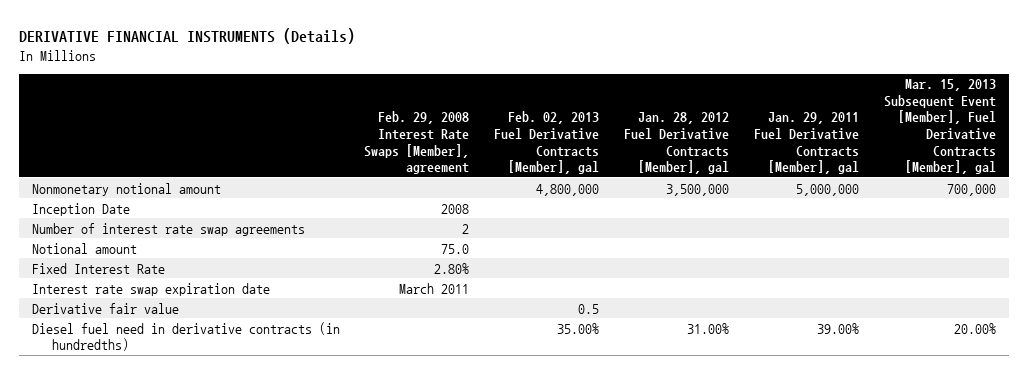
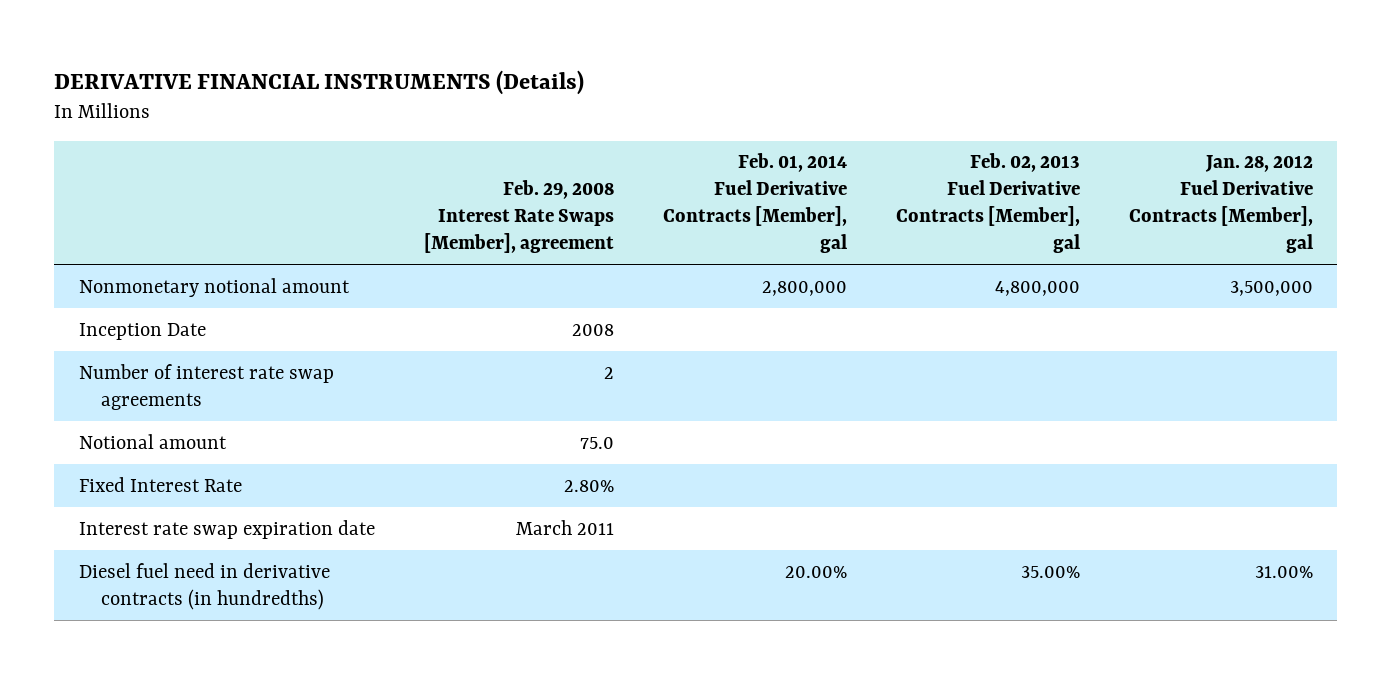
[754,112,860,175] Jan. 29, 2011 Fuel Derivative Contracts [Member], gal -> none
[884,79,997,175] Mar. 15, 2013 Subsequent Event [Member], Fuel Derivative Contracts [Member], gal -> none
none -> [662,153,847,253] Feb. 01, 2014 Fuel Derivative Contracts [Member], gal
[31,302,179,314] Derivative fair value -> none

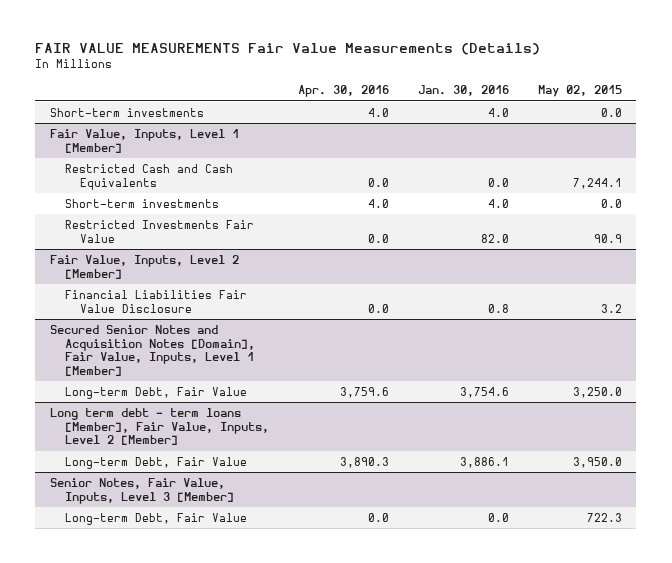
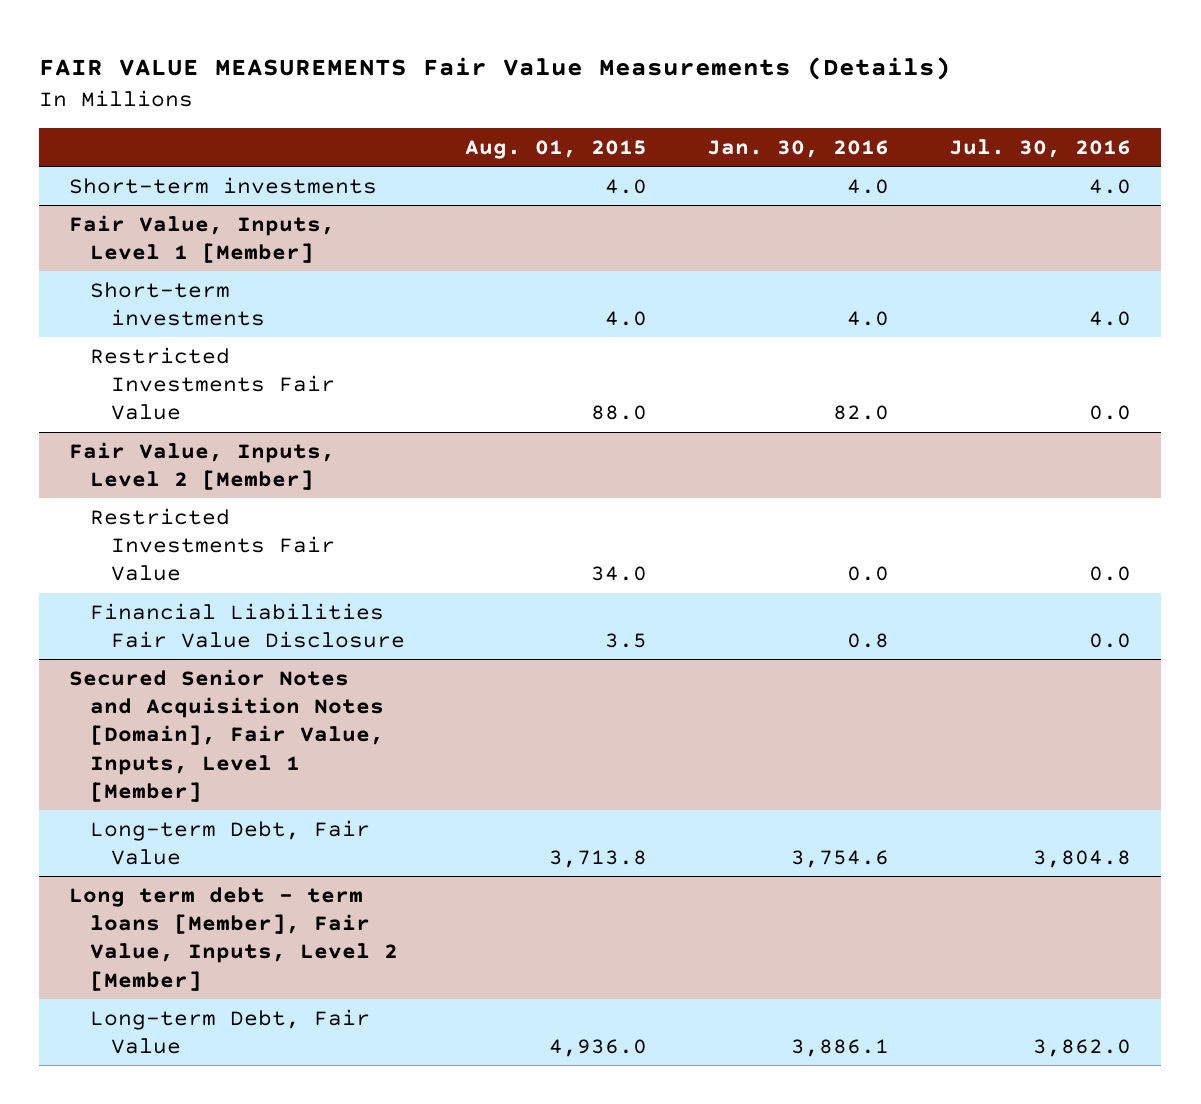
[297,85,389,98] Apr. 30, 2016 -> none
[537,85,622,98] May 02, 2015 -> none
none -> [465,140,648,160] Aug. 01, 2015
none -> [949,139,1132,159] Jul. 30, 2016
[64,163,233,190] Restricted Cash and Cash Equivalents -> none
none -> [90,507,336,582] Restricted Investments Fair Value
[49,477,234,504] Senior Notes, Fair Value, Inputs, Level 3 [Member] -> none
[64,512,247,525] Long-term Debt, Fair Value -> none

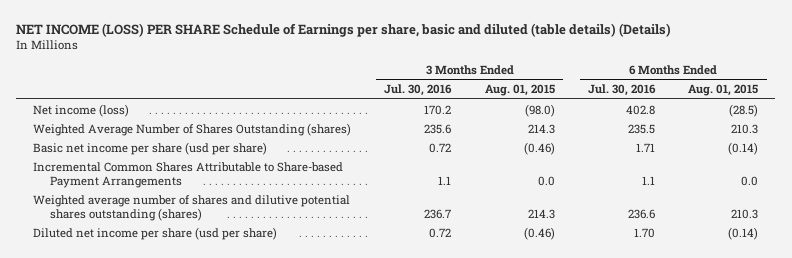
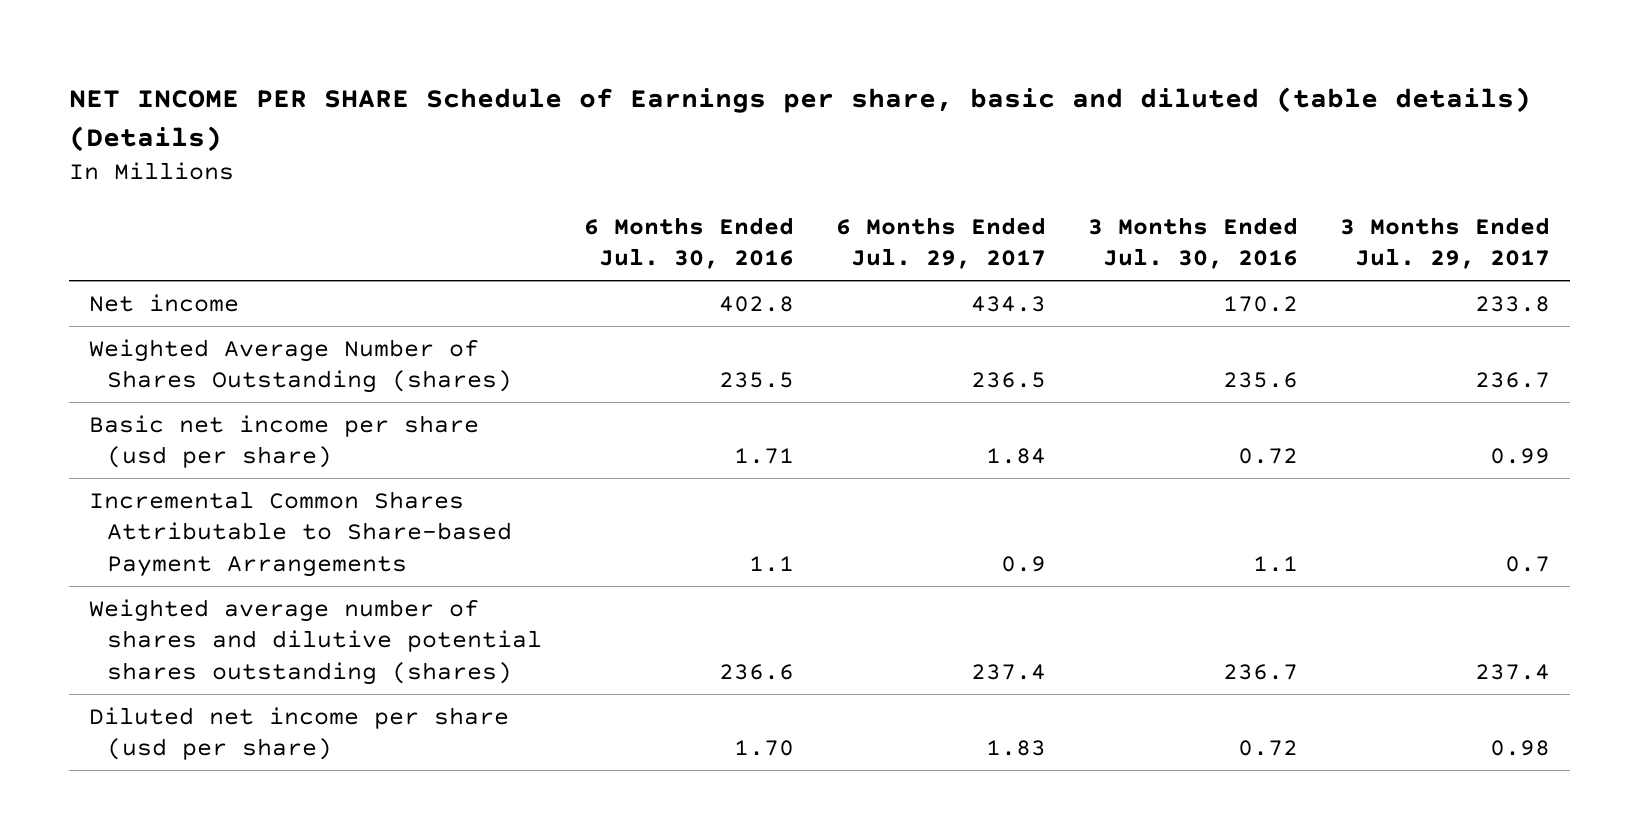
[16,22,672,37] NET INCOME (LOSS) PER SHARE Schedule of Earnings per share, basic and diluted (table details) (Details) -> [68,87,1531,152] NET INCOME PER SHARE Schedule of Earnings per share, basic and diluted (table details) (Details)
[484,84,555,97] Aug. 01, 2015 -> none
[688,84,759,97] Aug. 01, 2015 -> none
none -> [835,216,1046,270] 6 Months Ended Jul. 29, 2017
none -> [1339,216,1550,270] 3 Months Ended Jul. 29, 2017
[33,103,130,117] Net income (loss) -> [89,293,240,312] Net income

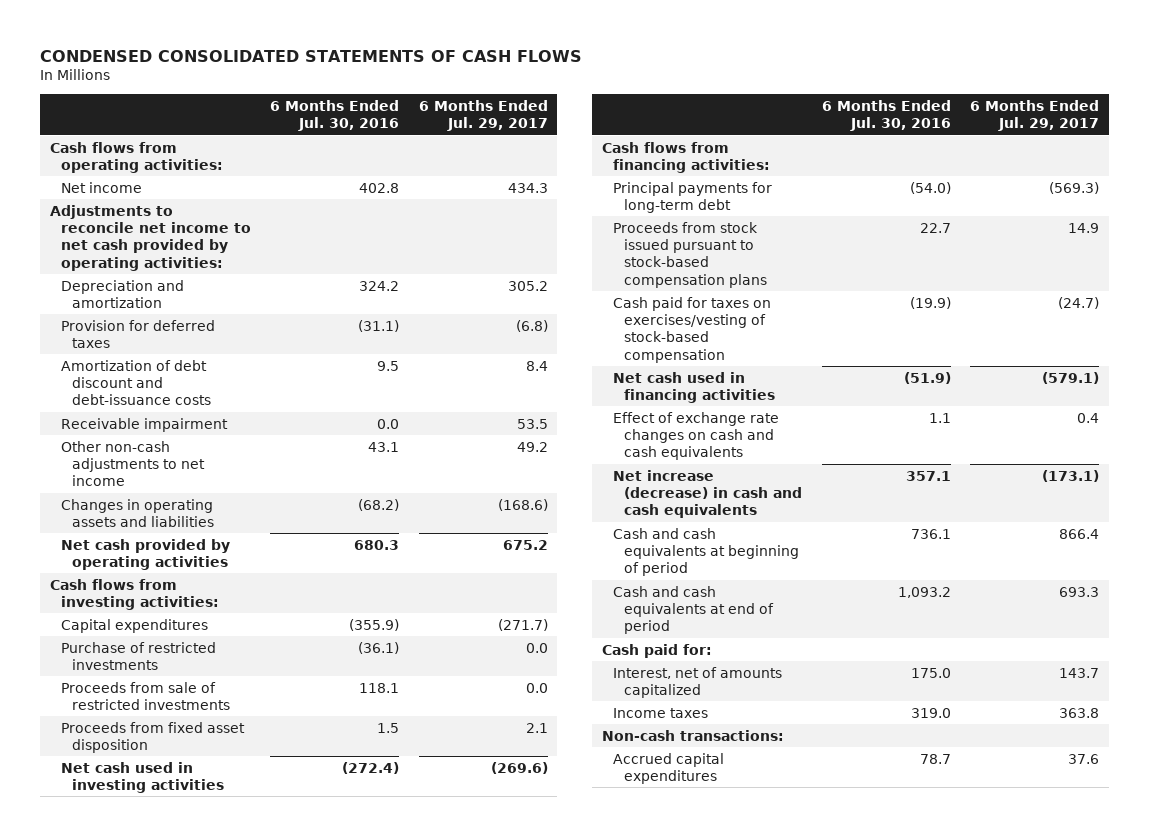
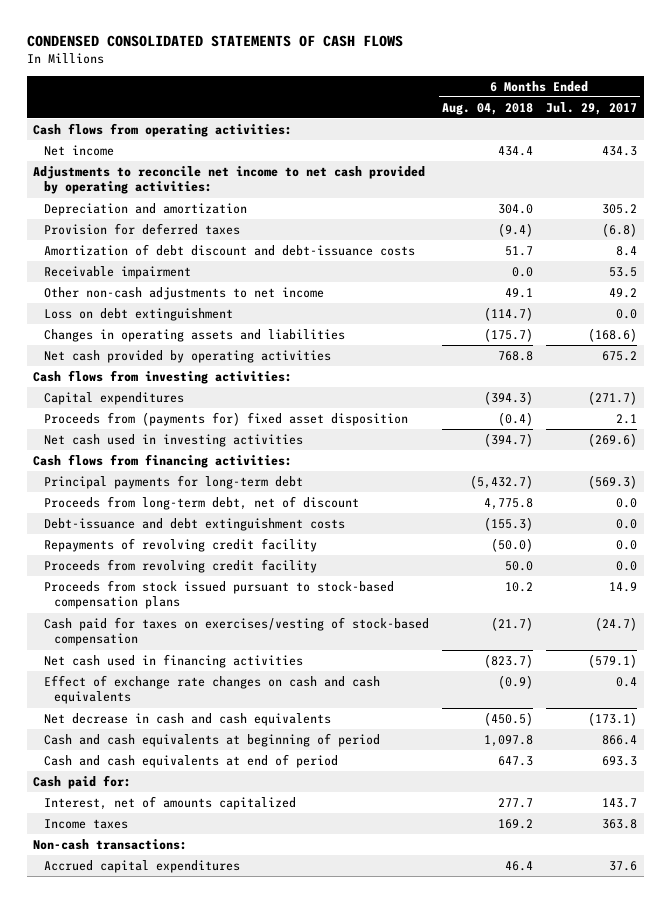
[270,99,400,132] 6 Months Ended Jul. 30, 2016 -> none
none -> [441,102,533,115] Aug. 04, 2018
none -> [43,307,233,321] Loss on debt extinguishment
[60,641,216,670] Purchase of restricted investments -> none
[60,681,230,710] Proceeds from sale of restricted investments -> none
[60,721,245,753] Proceeds from fixed asset disposition -> [43,411,408,426] Proceeds from (payments for) fixed asset disposition
none -> [43,495,359,510] Proceeds from long-term debt, net of discount
none -> [43,517,345,531] Debt-issuance and debt extinguishment costs
none -> [43,537,317,552] Repayments of revolving credit facility
none -> [43,558,317,573] Proceeds from revolving credit facility
[612,469,802,519] Net increase (decrease) in cash and cash equivalents -> [43,712,331,726] Net decrease in cash and cash equivalents

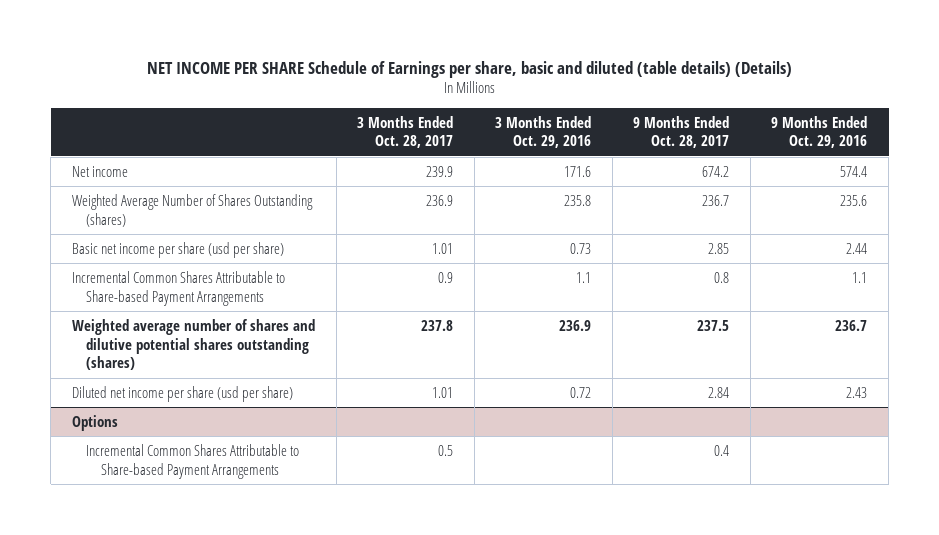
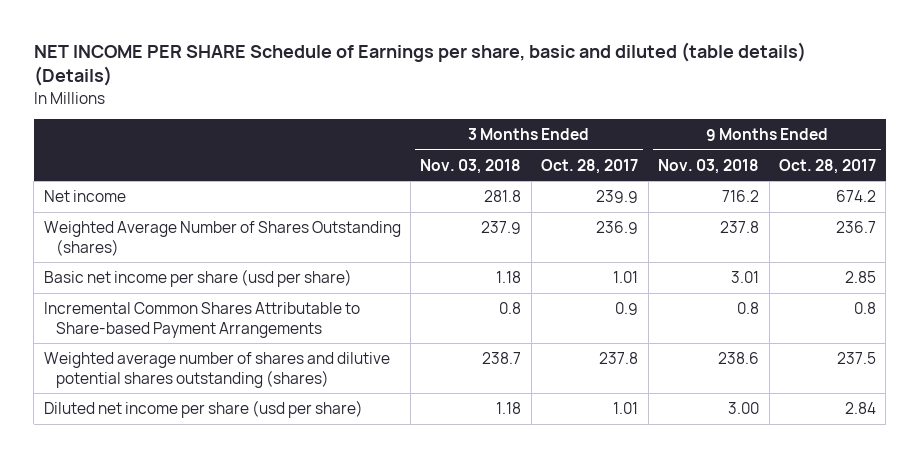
[495,115,592,149] 3 Months Ended Oct. 29, 2016 -> none
[771,115,868,149] 9 Months Ended Oct. 29, 2016 -> none
none -> [420,158,522,174] Nov. 03, 2018
none -> [658,158,760,174] Nov. 03, 2018
[71,414,118,431] Options -> none
[86,443,300,479] Incremental Common Shares Attributable to Share-based Payment Arrangements -> none

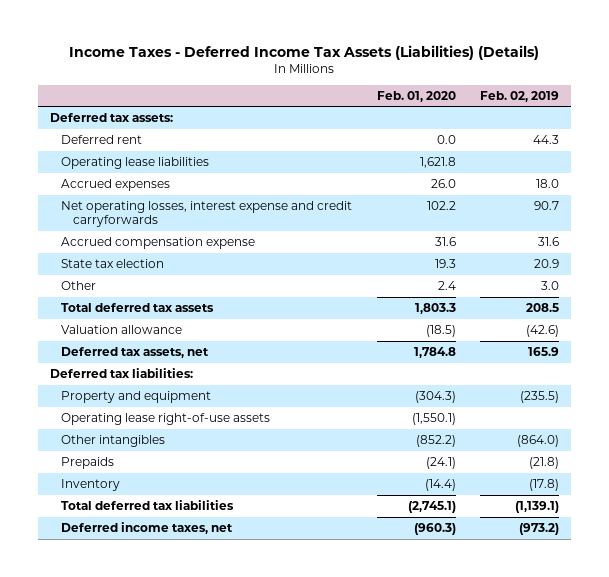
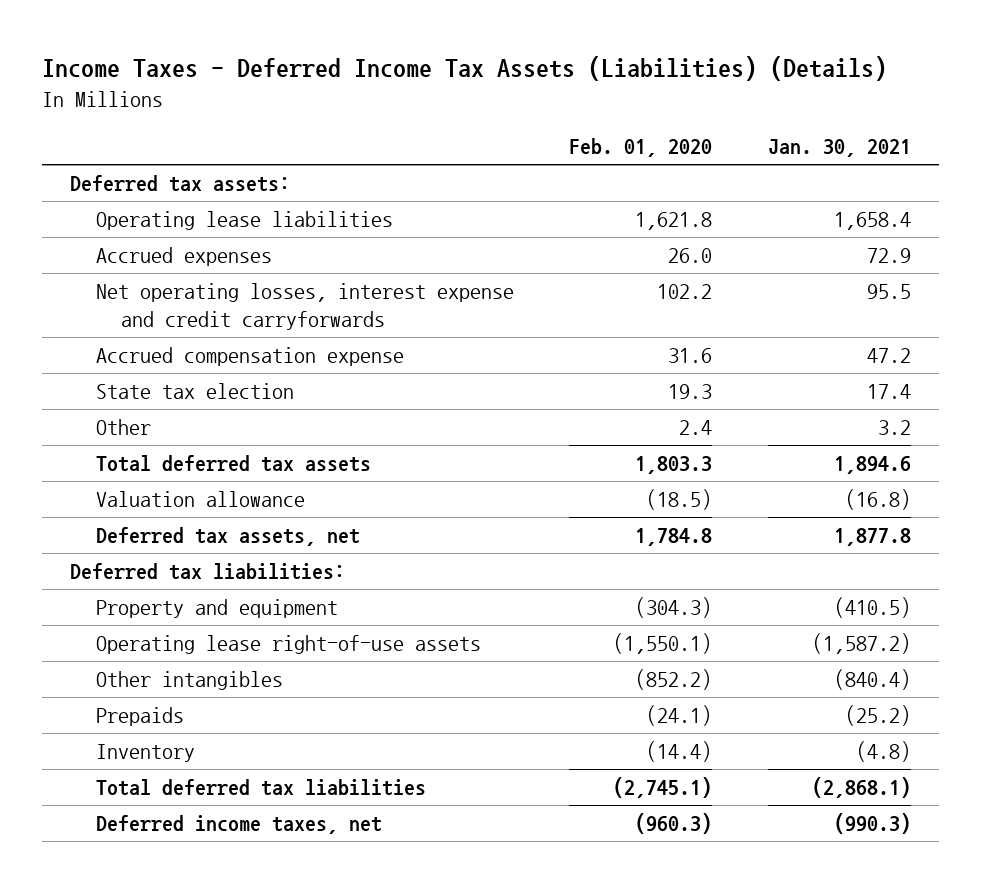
[479,90,559,102] Feb. 02, 2019 -> none
none -> [767,139,911,158] Jan. 30, 2021
[61,134,143,144] Deferred rent -> none

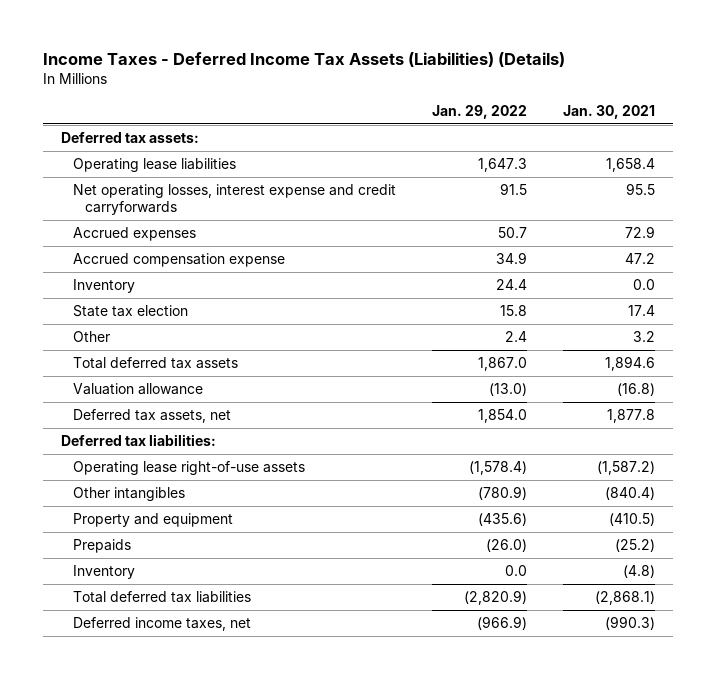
[569,138,713,158] Feb. 01, 2020 -> none
none -> [431,105,527,120] Jan. 29, 2022
[95,247,272,267] Accrued expenses -> [72,227,196,242] Accrued expenses
none -> [72,279,135,294] Inventory
[95,599,338,619] Property and equipment -> [72,513,233,528] Property and equipment

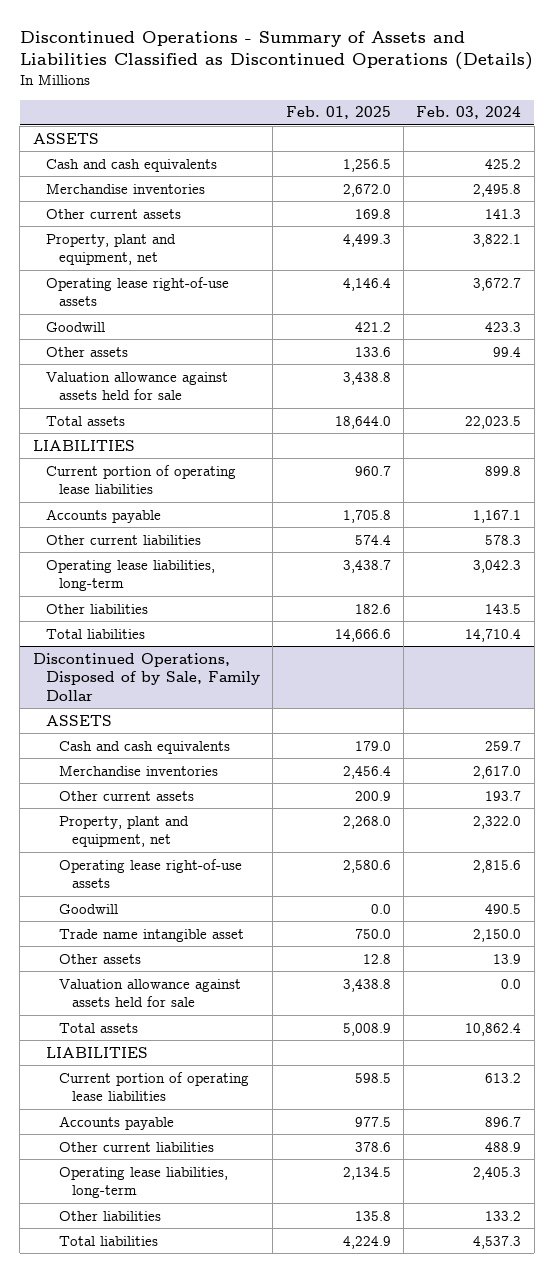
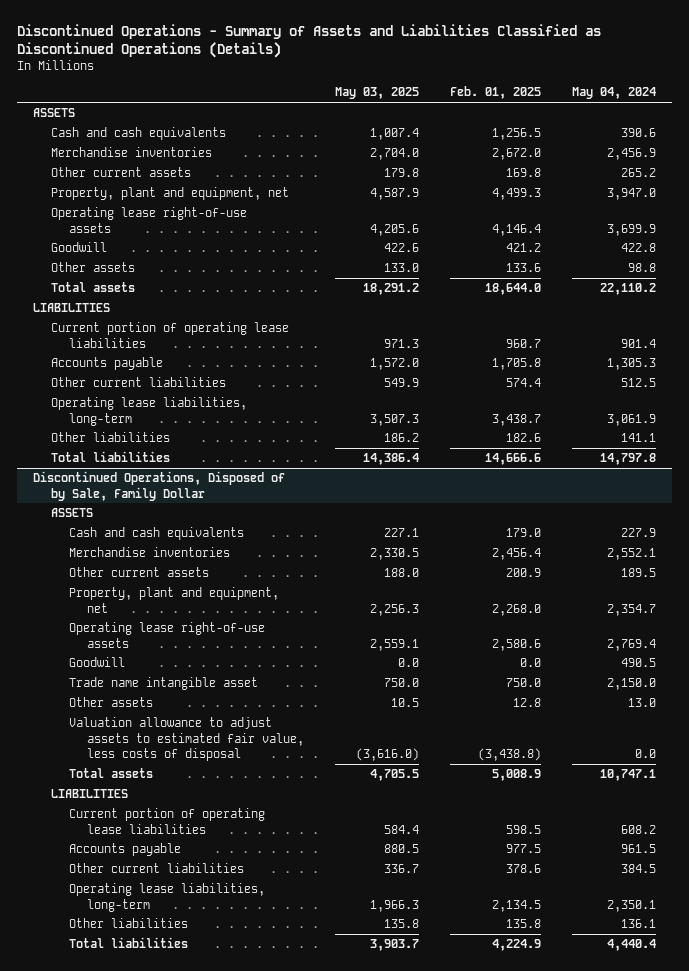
[416,106,522,120] Feb. 03, 2024 -> none
none -> [335,87,420,100] May 03, 2025
none -> [572,87,657,100] May 04, 2024
[45,371,228,401] Valuation allowance against assets held for sale -> none
[58,978,241,1008] Valuation allowance against assets held for sale -> none
none -> [68,717,304,762] Valuation allowance to adjust assets to estimated fair value, less costs of disposal

